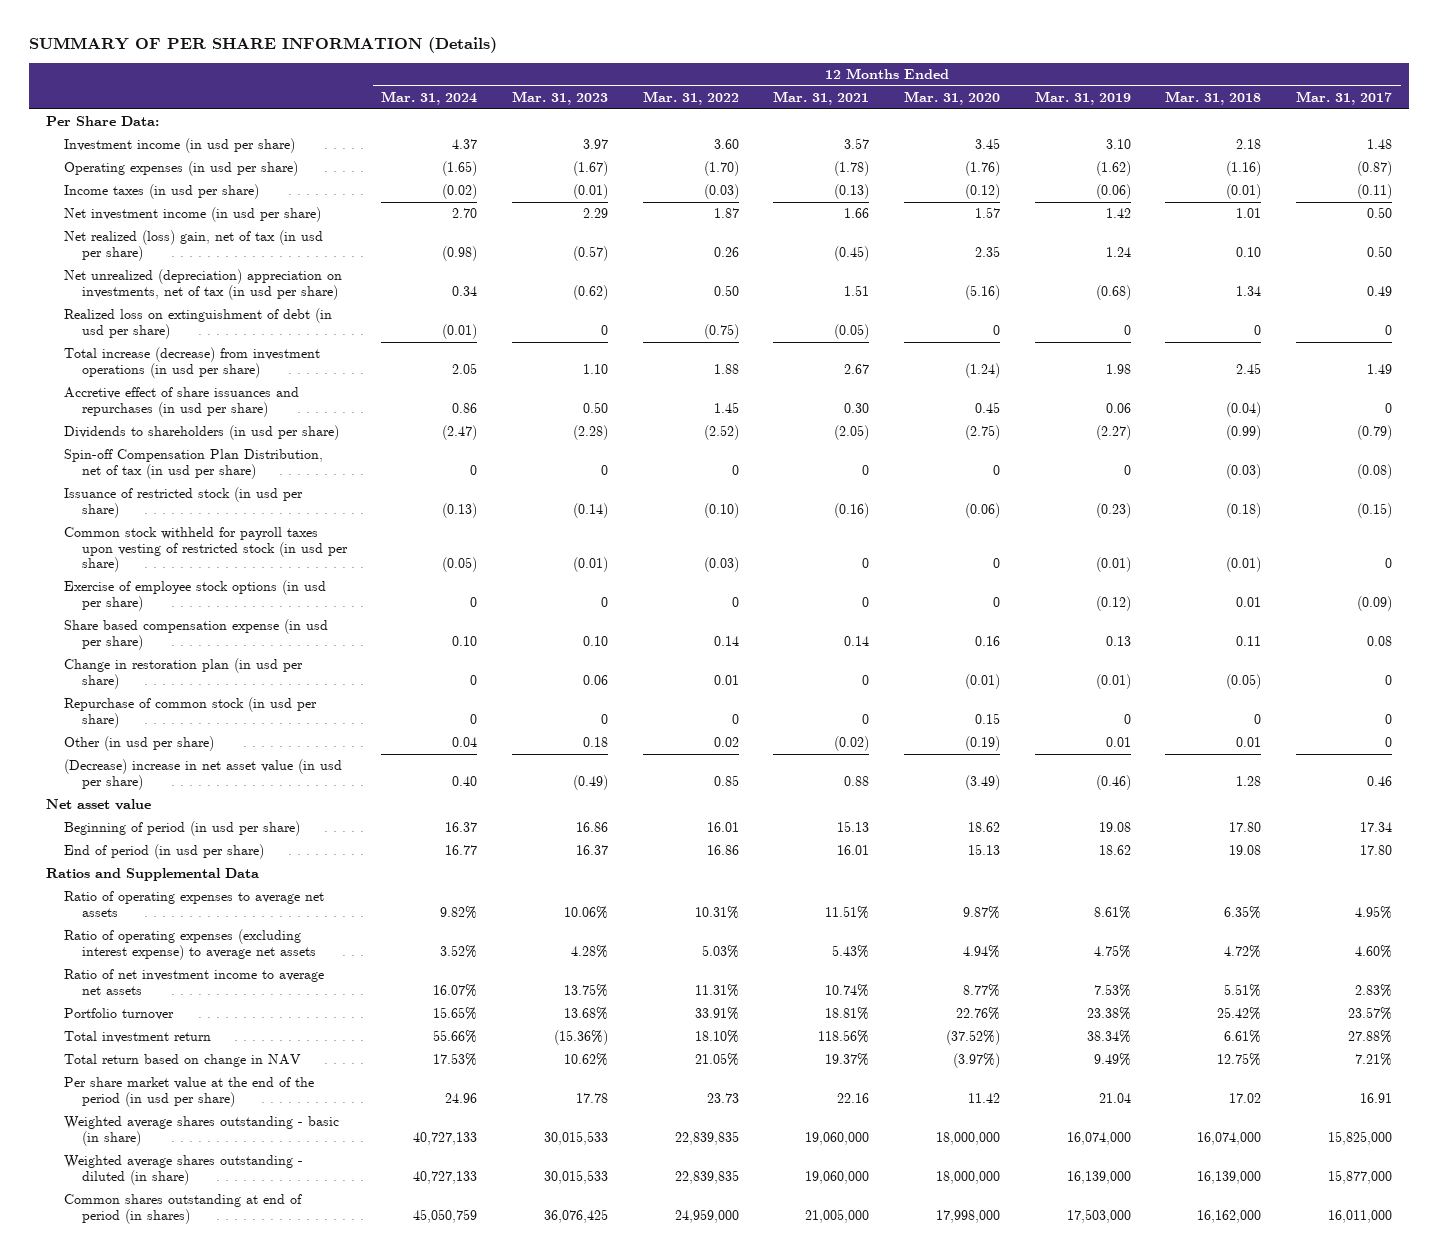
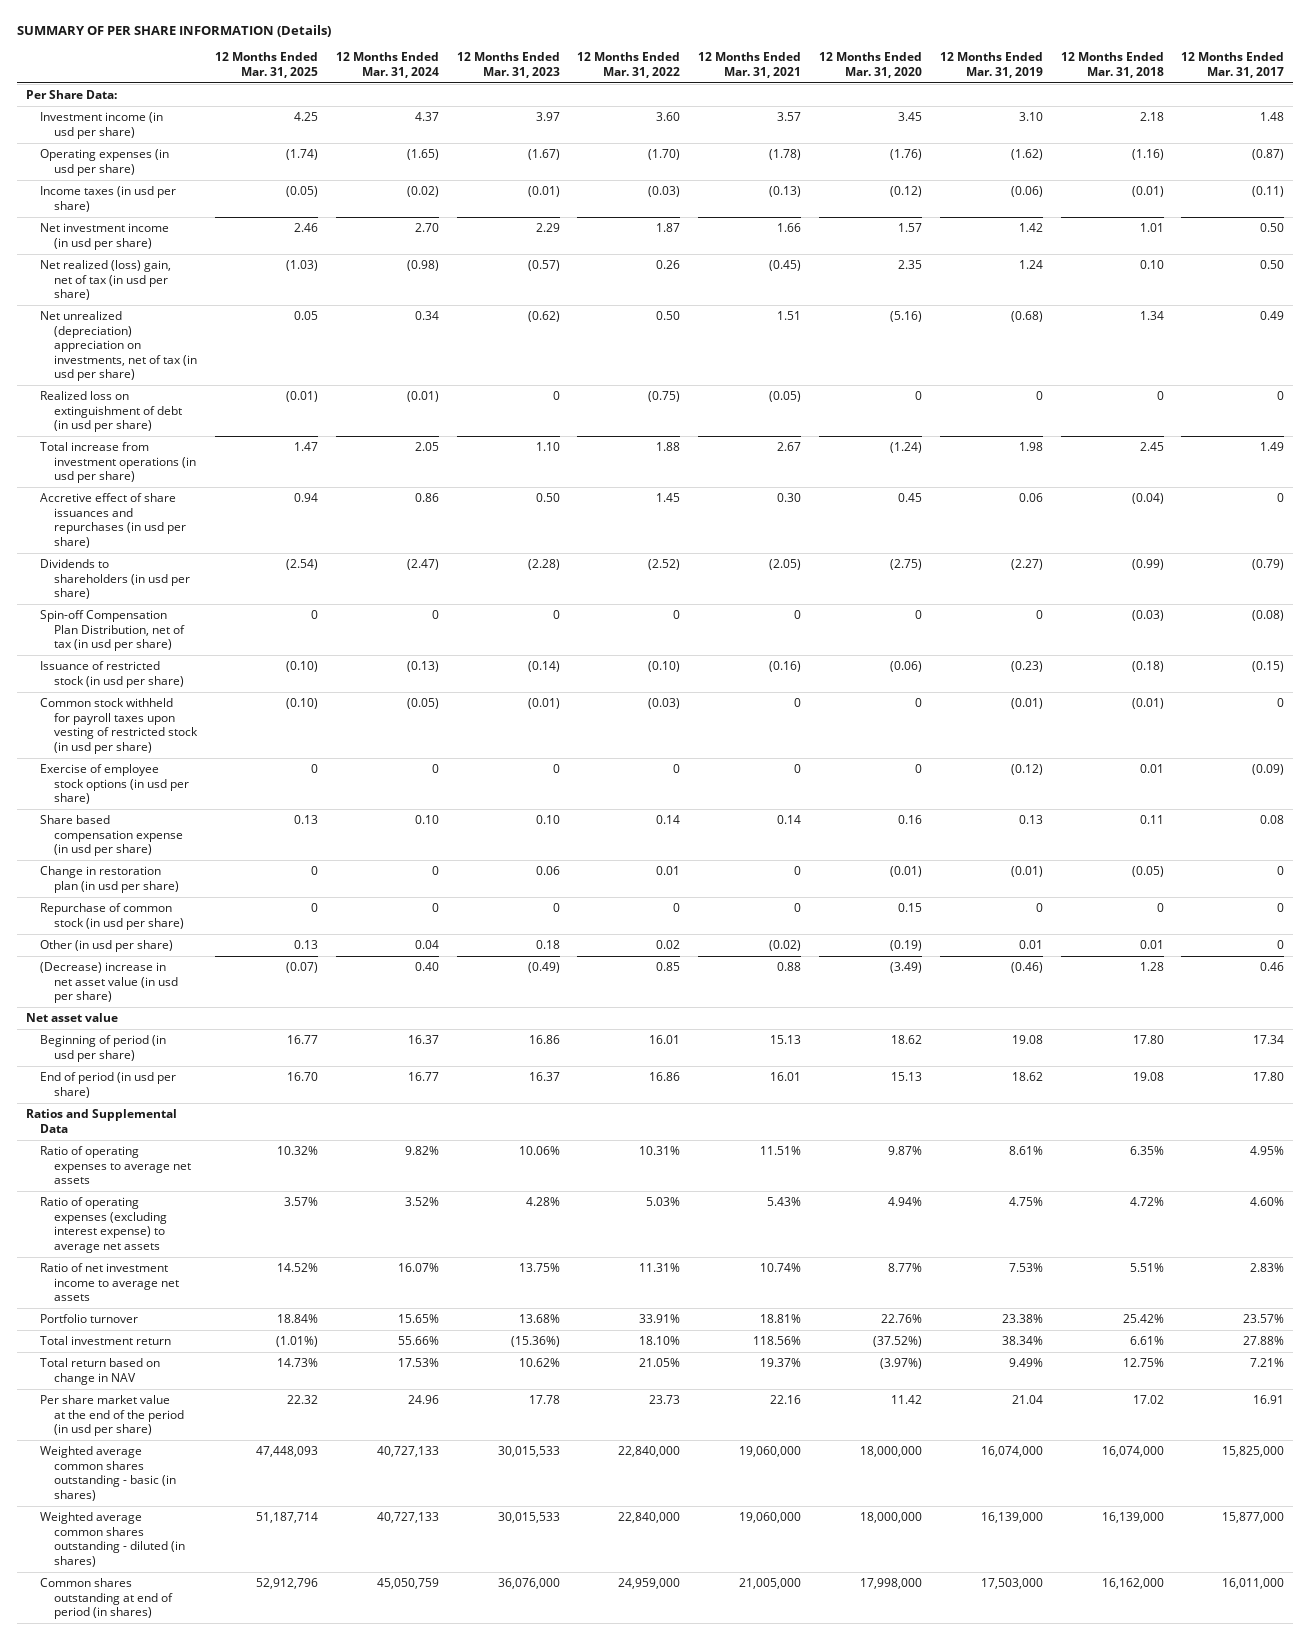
none -> [214,52,318,78] 12 Months Ended Mar. 31, 2025
[63,347,320,378] Total increase (decrease) from investment operations (in usd per share) -> [39,442,197,484] Total increase from investment operations (in usd per share)
[63,1116,339,1146] Weighted average shares outstanding - basic (in share) -> [39,1446,177,1501] Weighted average common shares outstanding - basic (in shares)
[674,1130,739,1145] 22,839,835 -> [618,1446,681,1458] 22,840,000
[63,1155,303,1185] Weighted average shares outstanding - diluted (in share) -> [39,1512,186,1567] Weighted average common shares outstanding - diluted (in shares)
[674,1169,739,1184] 22,839,835 -> [618,1512,681,1524] 22,840,000
[543,1208,608,1223] 36,076,425 -> [497,1578,560,1590] 36,076,000

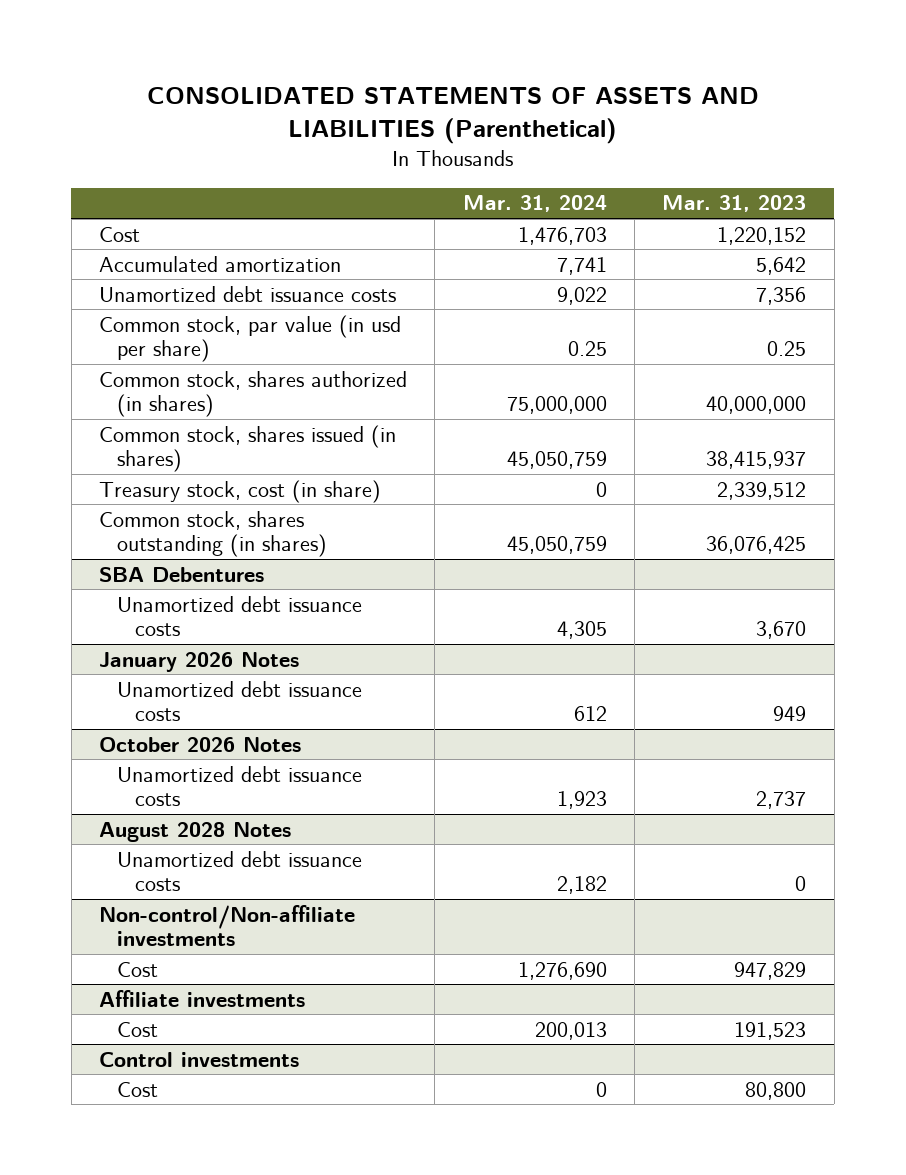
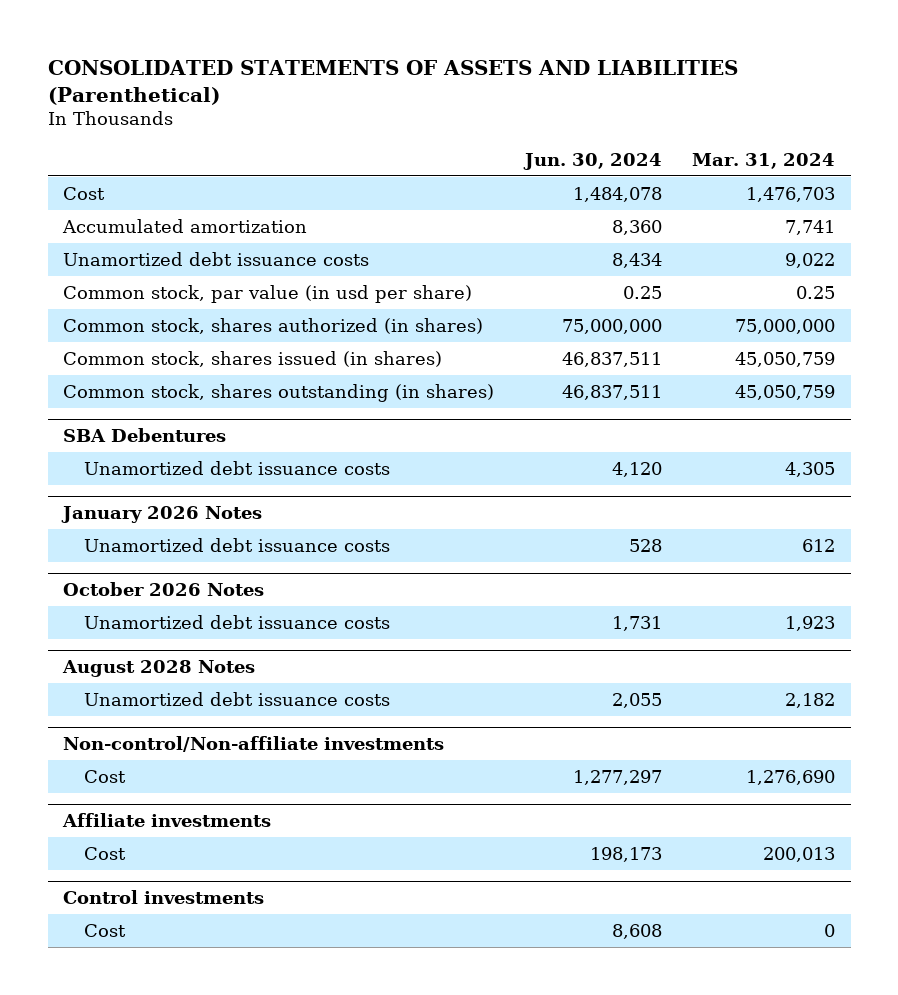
[662,195,807,213] Mar. 31, 2023 -> none
none -> [522,152,662,170] Jun. 30, 2024
[99,479,382,503] Treasury stock, cost (in share) -> none

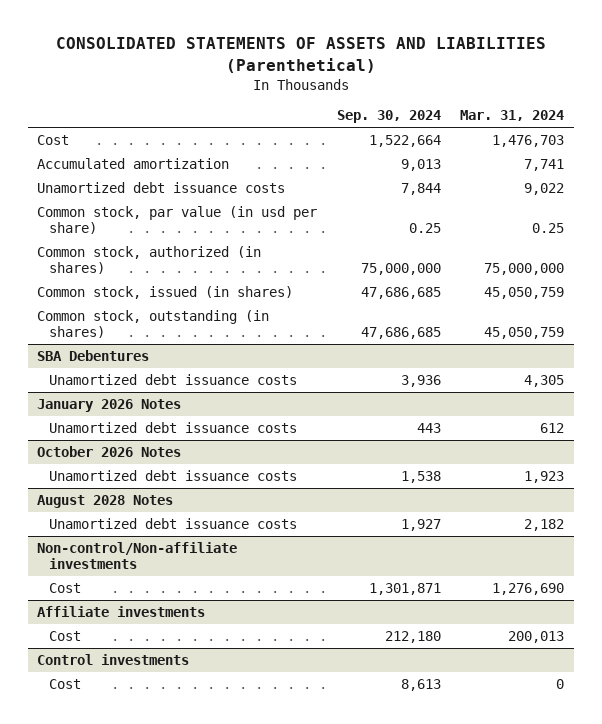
[522,152,662,170] Jun. 30, 2024 -> none
none -> [336,110,441,124] Sep. 30, 2024
[62,317,483,334] Common stock, shares authorized (in shares) -> [37,245,262,274] Common stock, authorized (in shares)
[62,350,442,367] Common stock, shares issued (in shares) -> [37,285,294,299] Common stock, issued (in shares)
[62,383,494,402] Common stock, shares outstanding (in shares) -> [37,309,270,338] Common stock, outstanding (in shares)

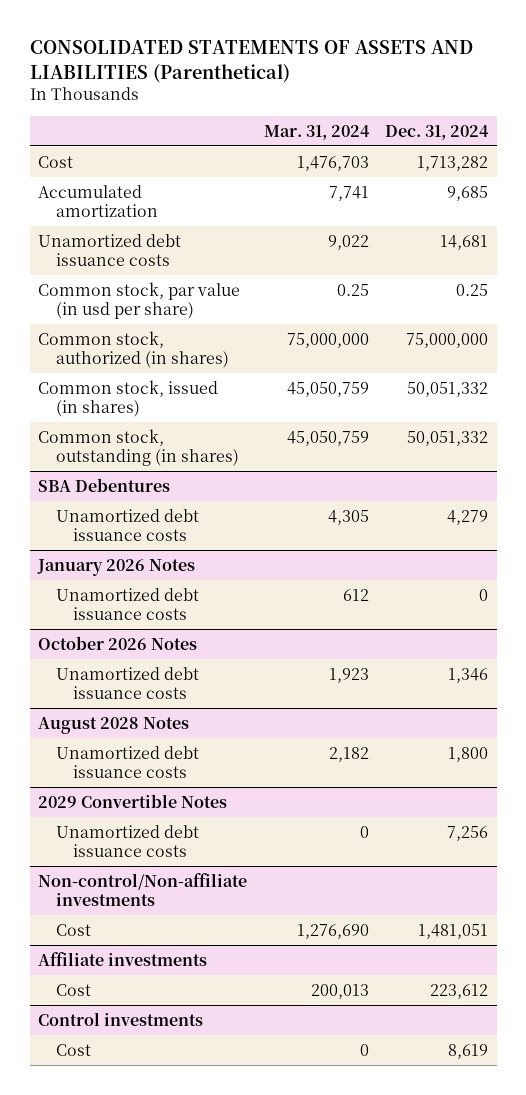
[336,110,441,124] Sep. 30, 2024 -> none
none -> [385,124,490,140] Dec. 31, 2024
none -> [37,793,227,808] 2029 Convertible Notes
none -> [55,824,199,857] Unamortized debt issuance costs

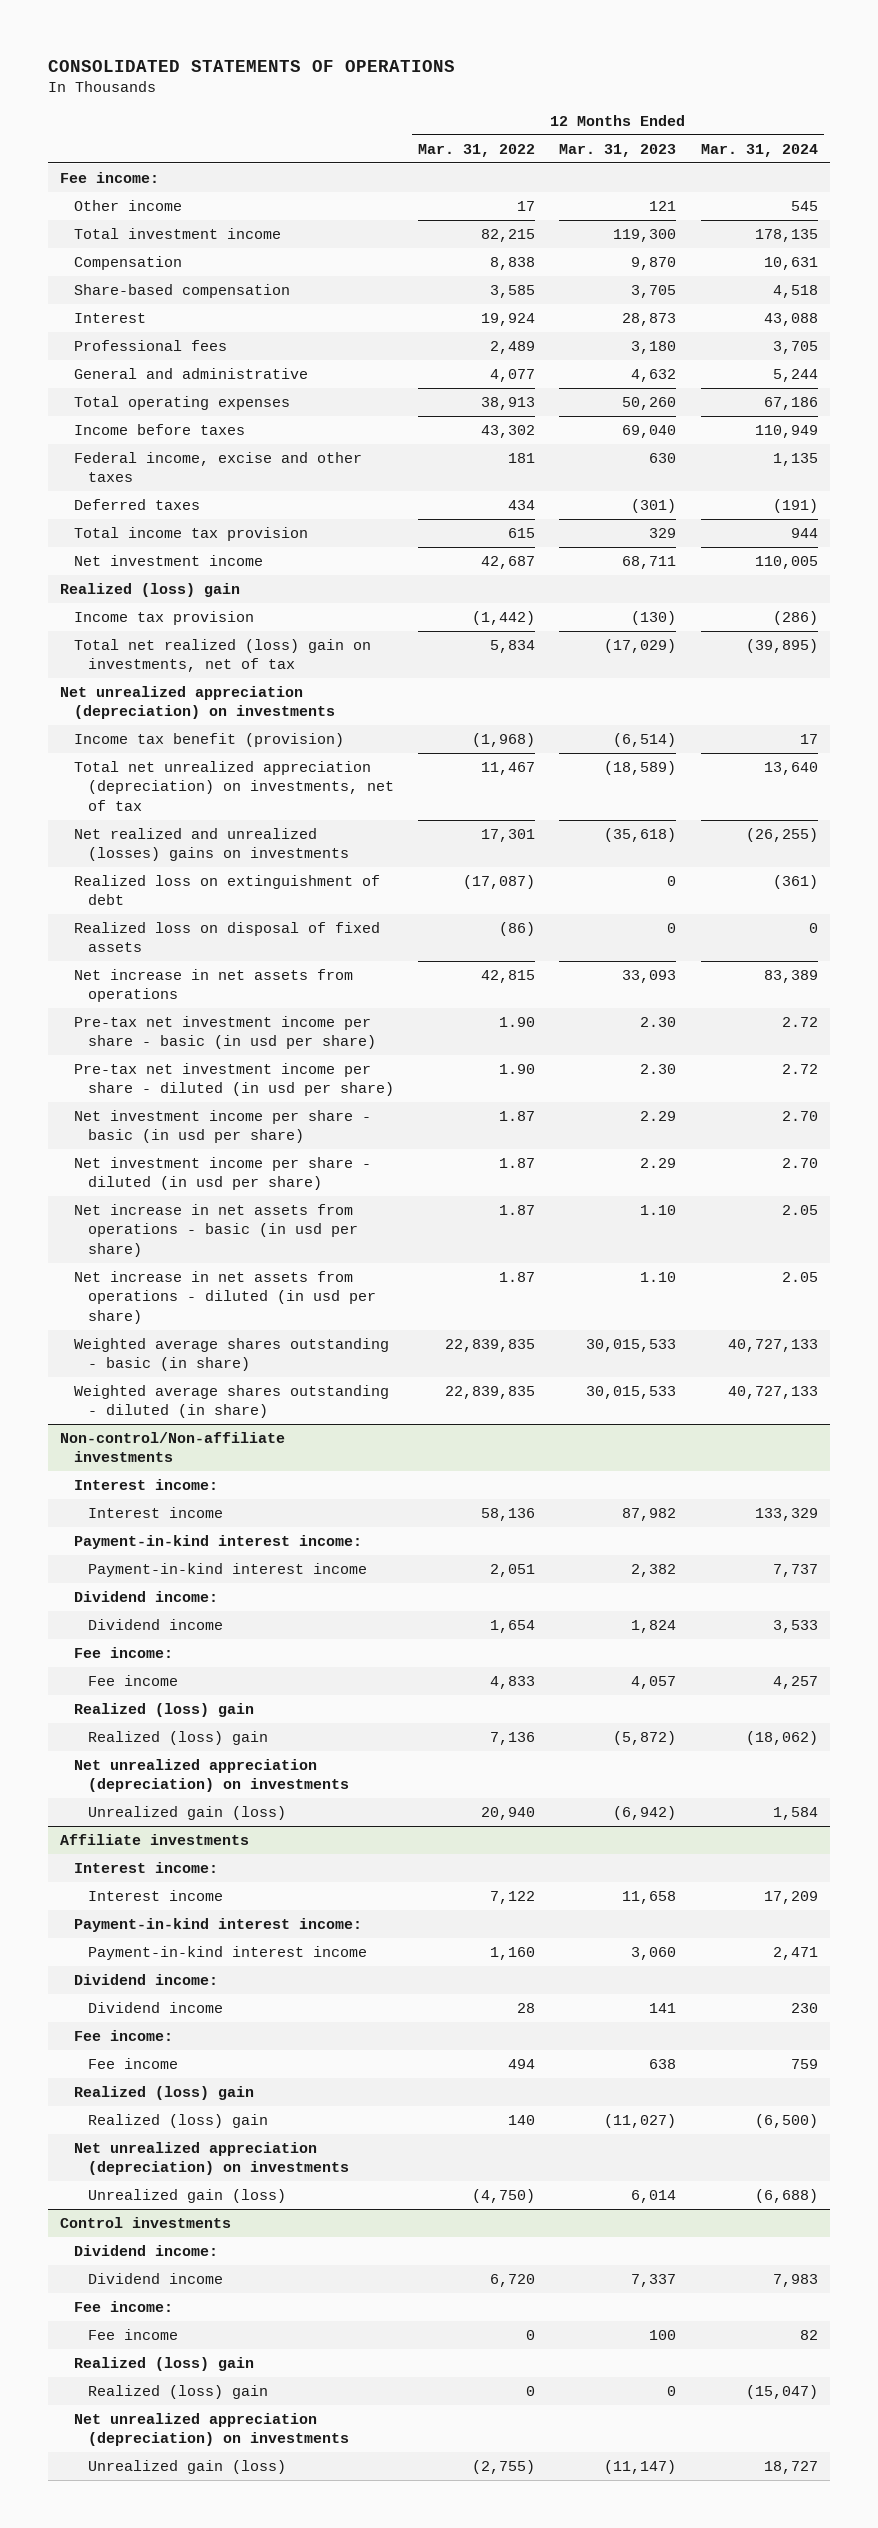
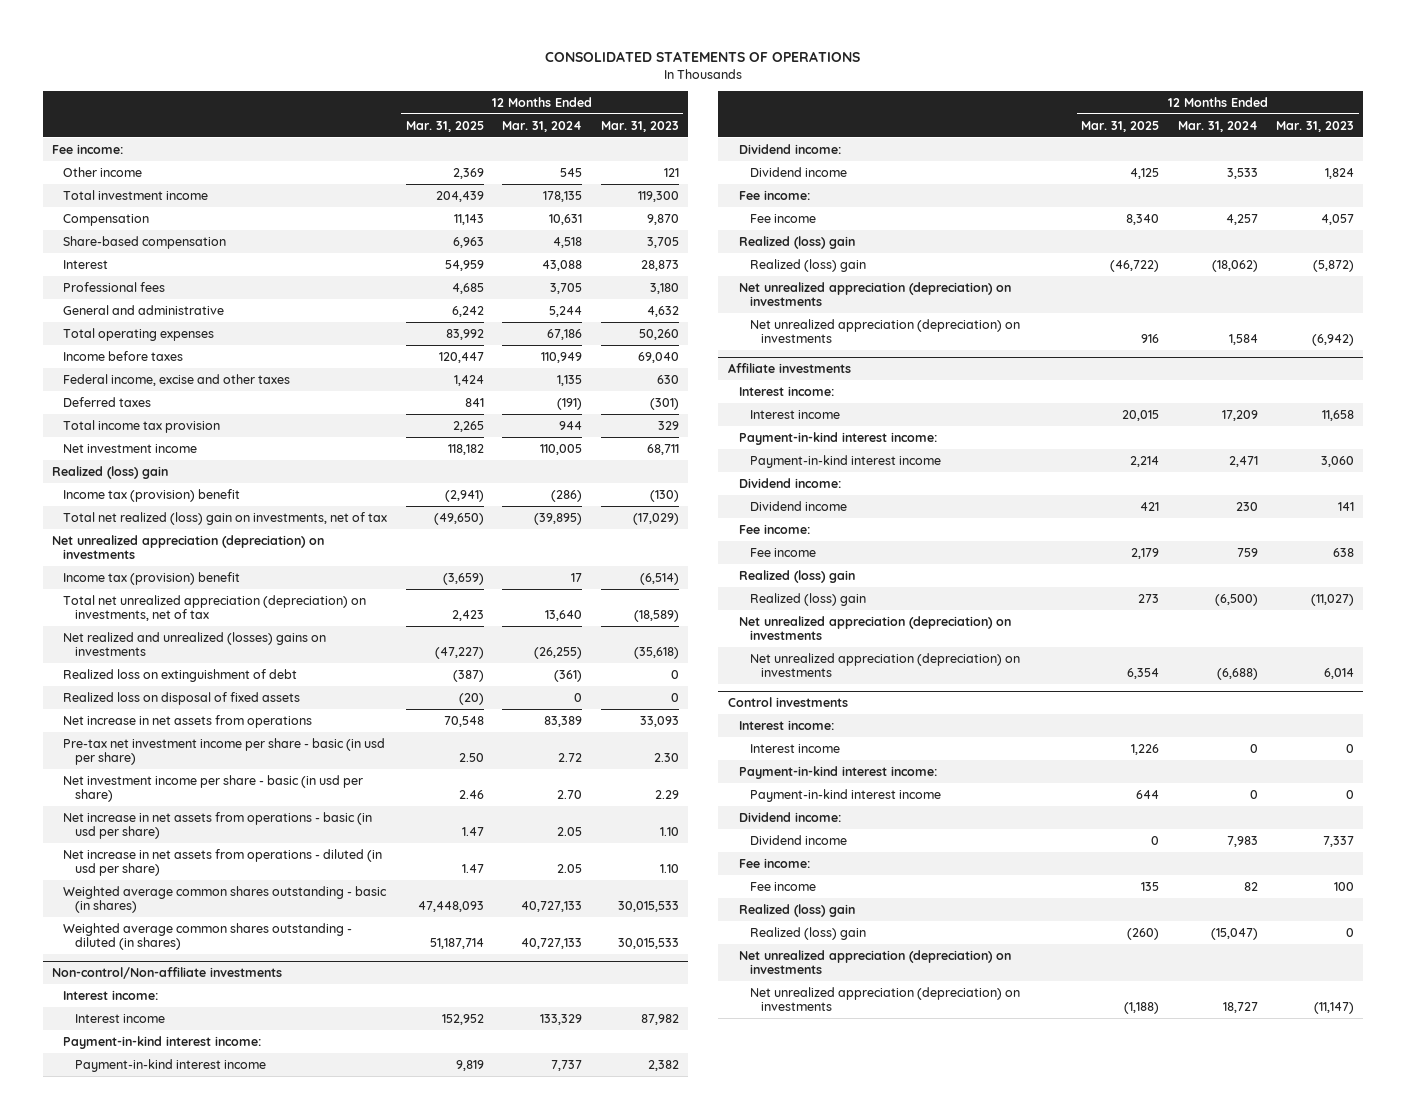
[418,143,536,157] Mar. 31, 2022 -> none
none -> [405,120,484,132] Mar. 31, 2025
[74,610,255,625] Income tax provision -> [63,488,241,502] Income tax (provision) benefit
[74,732,345,747] Income tax benefit (provision) -> [63,571,241,585] Income tax (provision) benefit
[74,1062,395,1097] Pre-tax net investment income per share - diluted (in usd per share) -> none
[74,1156,372,1191] Net investment income per share - diluted (in usd per share) -> none
[74,1337,390,1372] Weighted average shares outstanding - basic (in share) -> [63,885,388,914] Weighted average common shares outstanding - basic (in shares)
[74,1384,390,1419] Weighted average shares outstanding - diluted (in share) -> [63,922,353,951] Weighted average common shares outstanding - diluted (in shares)
[88,1805,287,1820] Unrealized gain (loss) -> [750,318,1021,344] Net unrealized appreciation (depreciation) on investments
[88,2188,287,2203] Unrealized gain (loss) -> [750,652,1021,678] Net unrealized appreciation (depreciation) on investments
none -> [738,719,834,730] Interest income:
none -> [750,743,841,753] Interest income
none -> [738,765,937,779] Payment-in-kind interest income:
none -> [750,788,942,802] Payment-in-kind interest income
[88,2459,287,2474] Unrealized gain (loss) -> [750,986,1021,1012] Net unrealized appreciation (depreciation) on investments

